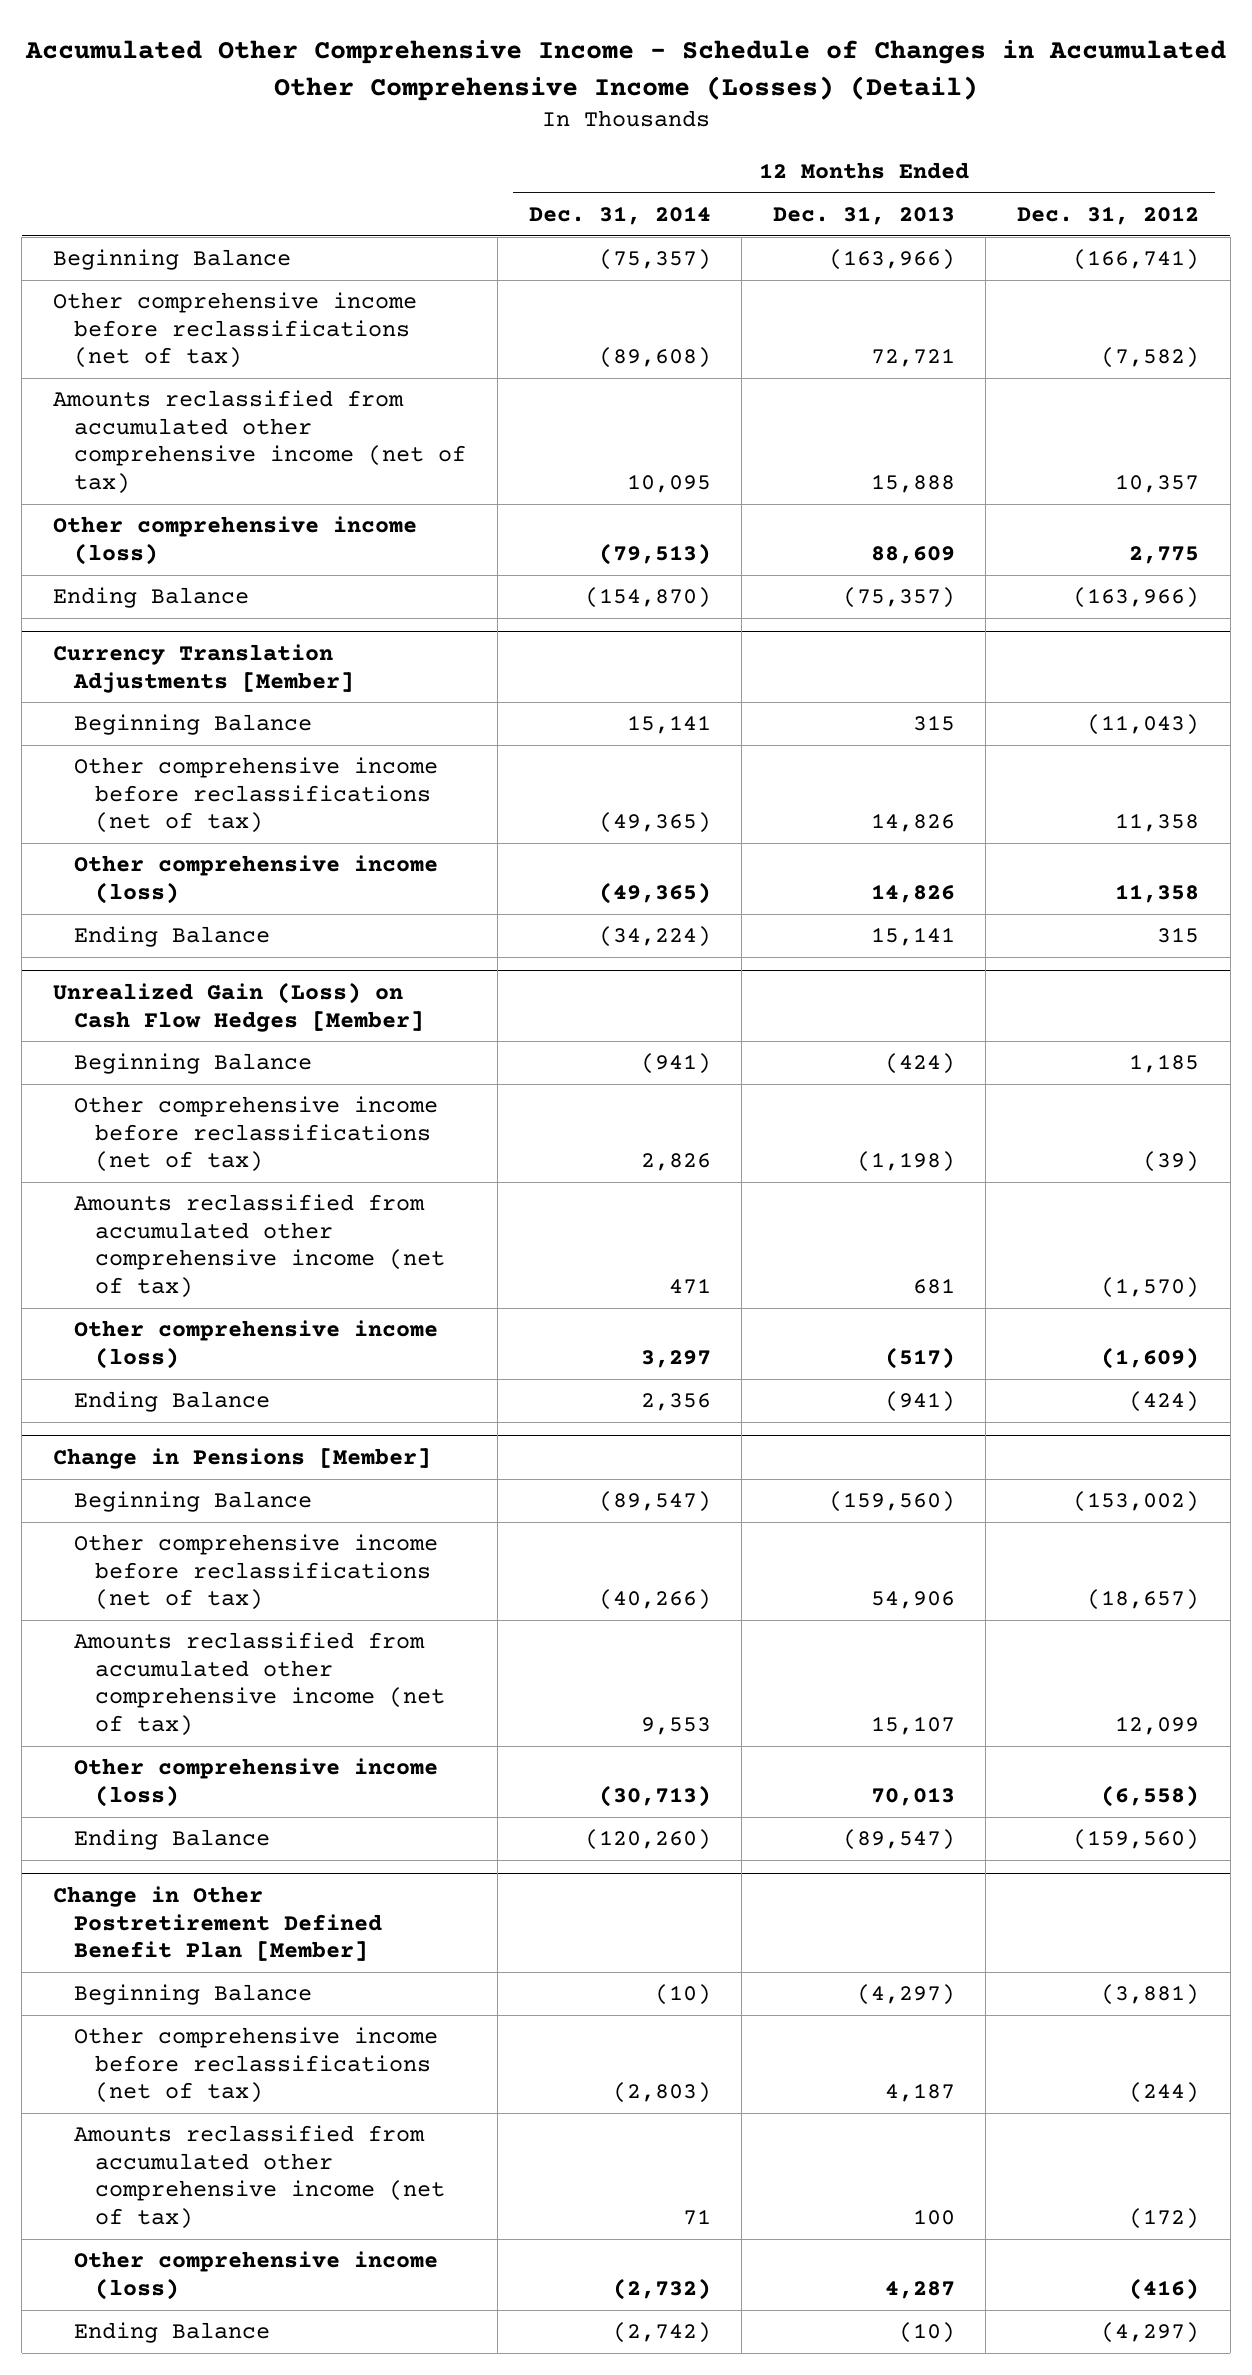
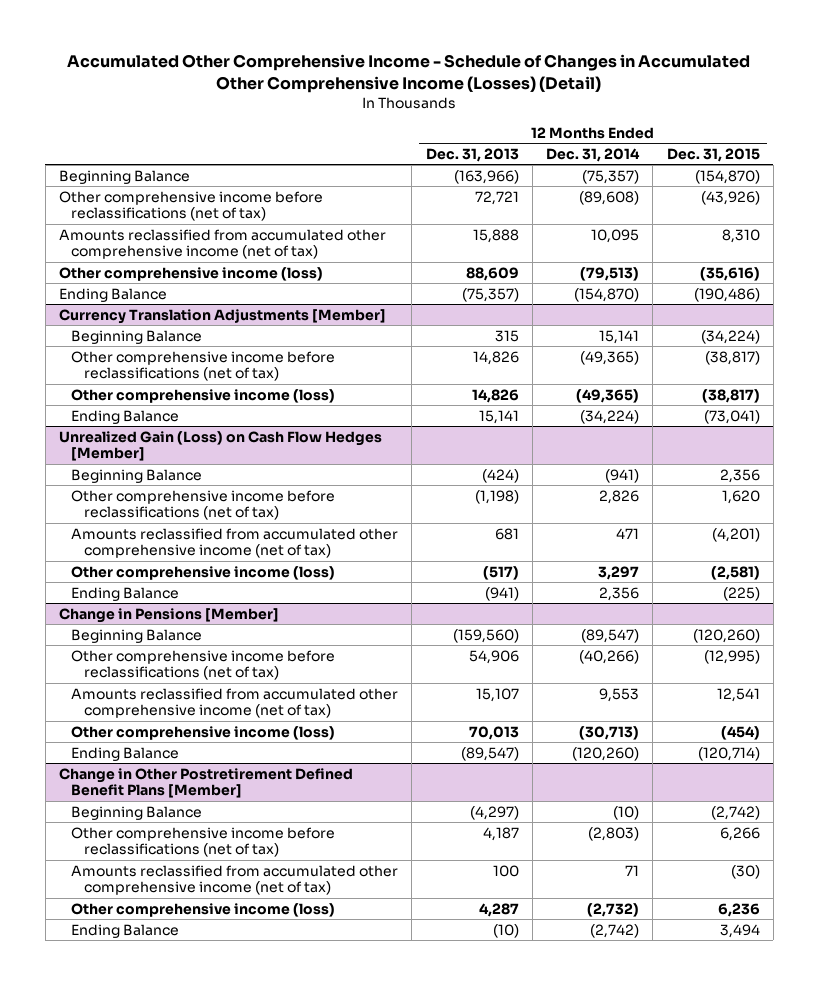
[1017,205,1200,225] Dec. 31, 2012 -> none
none -> [666,147,760,162] Dec. 31, 2015
[53,1886,383,1962] Change in Other Postretirement Defined Benefit Plan [Member] -> [58,767,353,799] Change in Other Postretirement Defined Benefit Plans [Member]

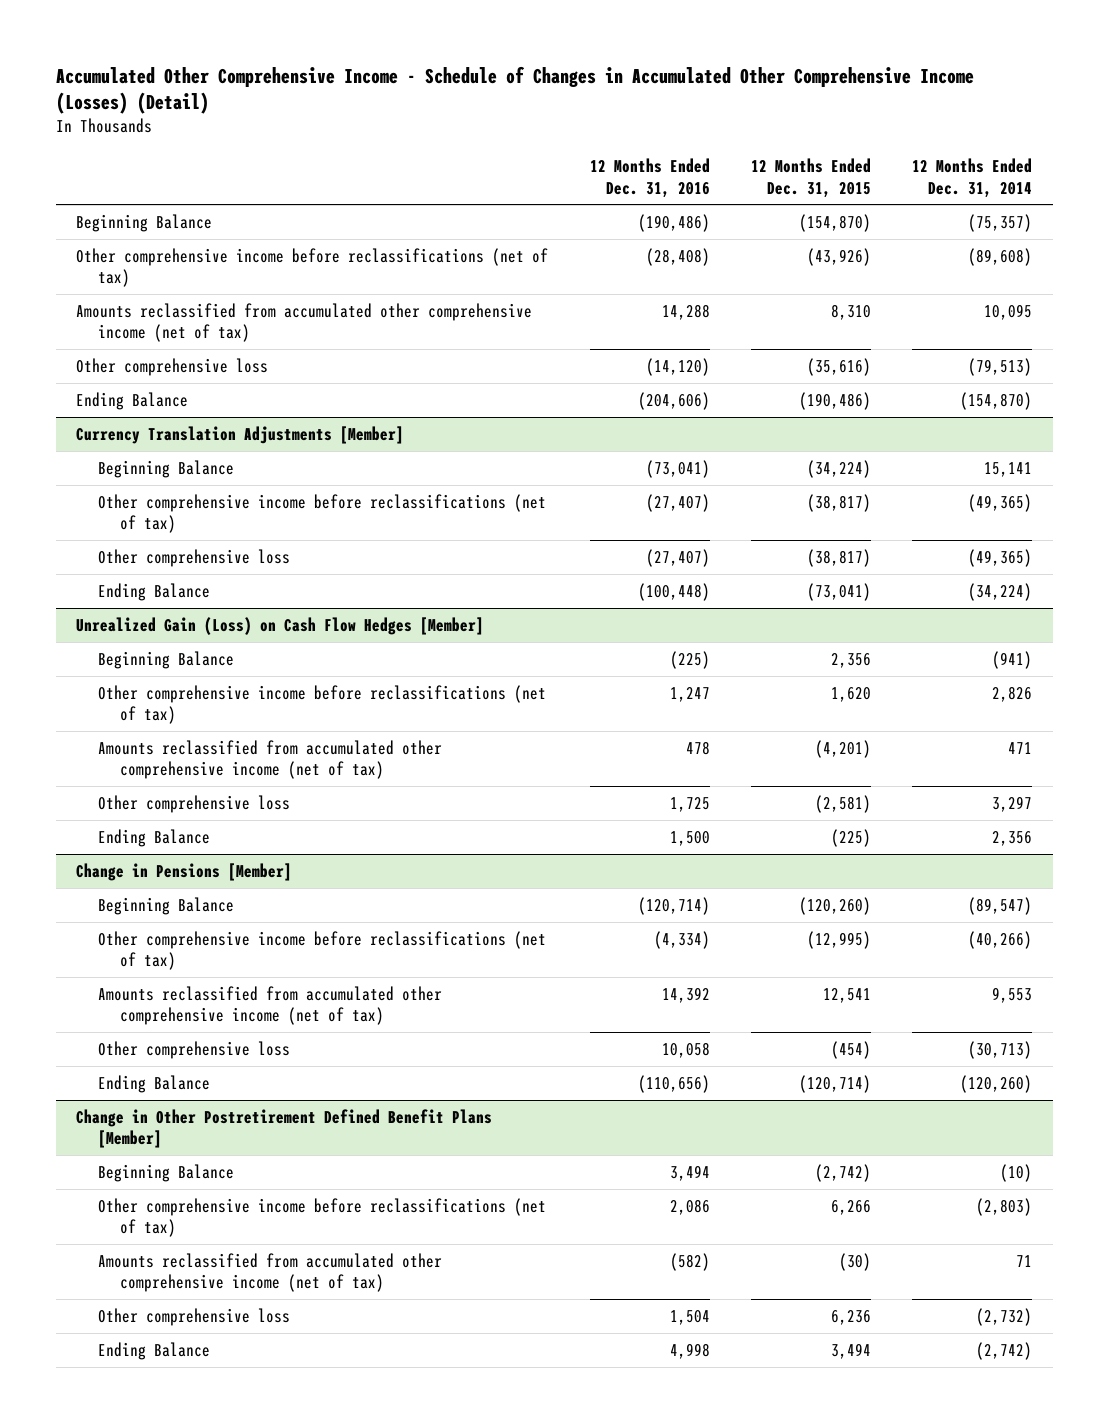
[425,147,519,162] Dec. 31, 2013 -> none
none -> [589,158,710,198] 12 Months Ended Dec. 31, 2016
[58,266,323,281] Other comprehensive income (loss) -> [76,357,269,376] Other comprehensive loss
[71,388,336,403] Other comprehensive income (loss) -> [98,548,291,567] Other comprehensive loss
[71,565,336,580] Other comprehensive income (loss) -> [98,794,291,813] Other comprehensive loss
[71,725,336,740] Other comprehensive income (loss) -> [98,1040,291,1059] Other comprehensive loss
[71,902,336,917] Other comprehensive income (loss) -> [98,1307,291,1326] Other comprehensive loss

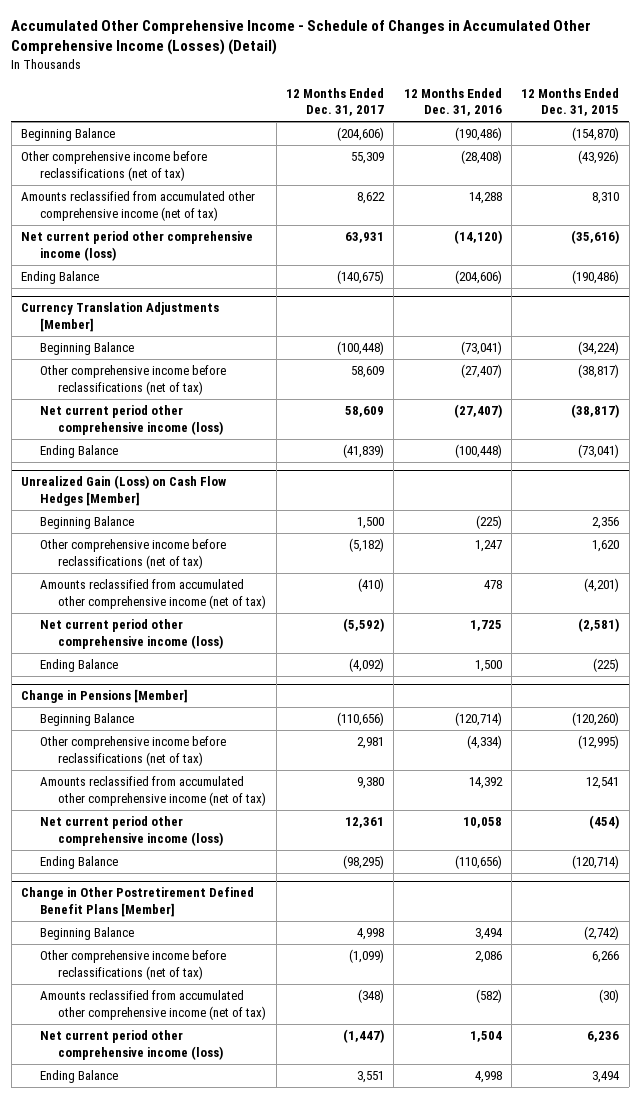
[912,158,1033,198] 12 Months Ended Dec. 31, 2014 -> none
none -> [286,87,385,117] 12 Months Ended Dec. 31, 2017
[76,357,269,376] Other comprehensive loss -> [20,231,253,261] Net current period other comprehensive income (loss)
[98,548,291,567] Other comprehensive loss -> [39,405,224,435] Net current period other comprehensive income (loss)
[98,794,291,813] Other comprehensive loss -> [39,619,224,649] Net current period other comprehensive income (loss)
[98,1040,291,1059] Other comprehensive loss -> [39,816,224,846] Net current period other comprehensive income (loss)
[98,1307,291,1326] Other comprehensive loss -> [39,1030,224,1060] Net current period other comprehensive income (loss)

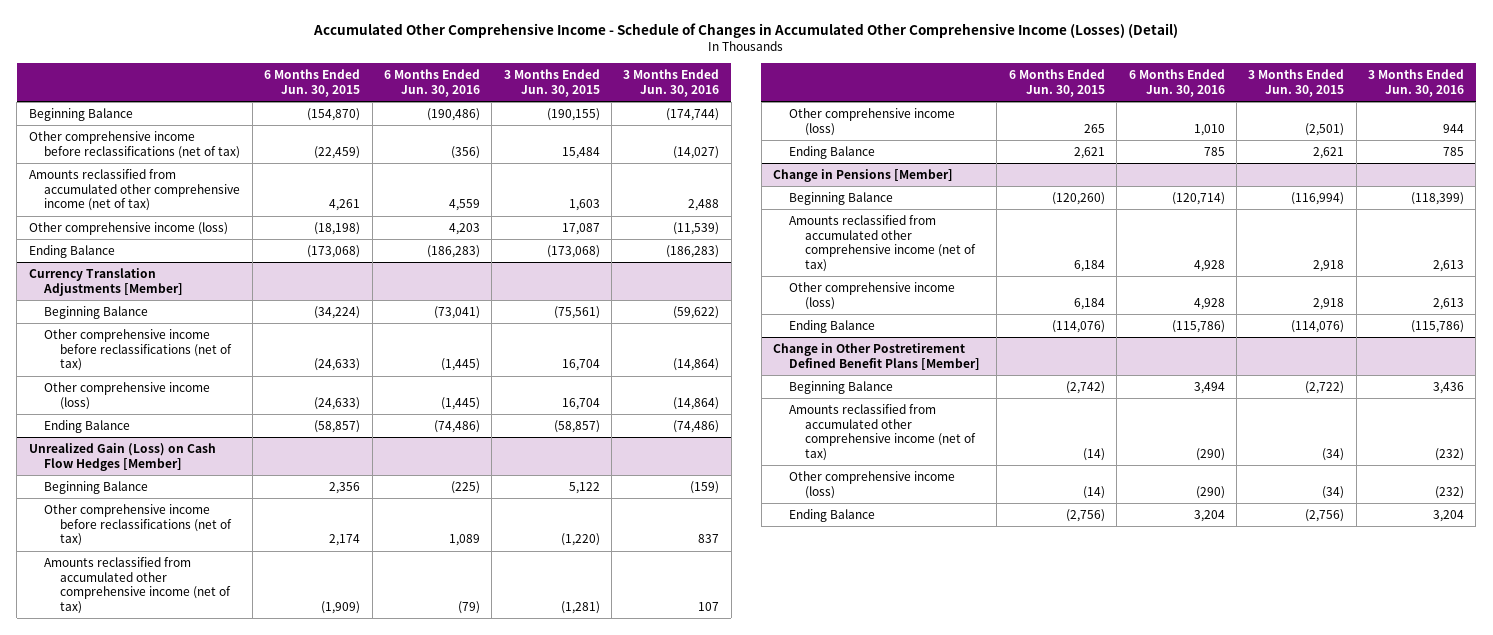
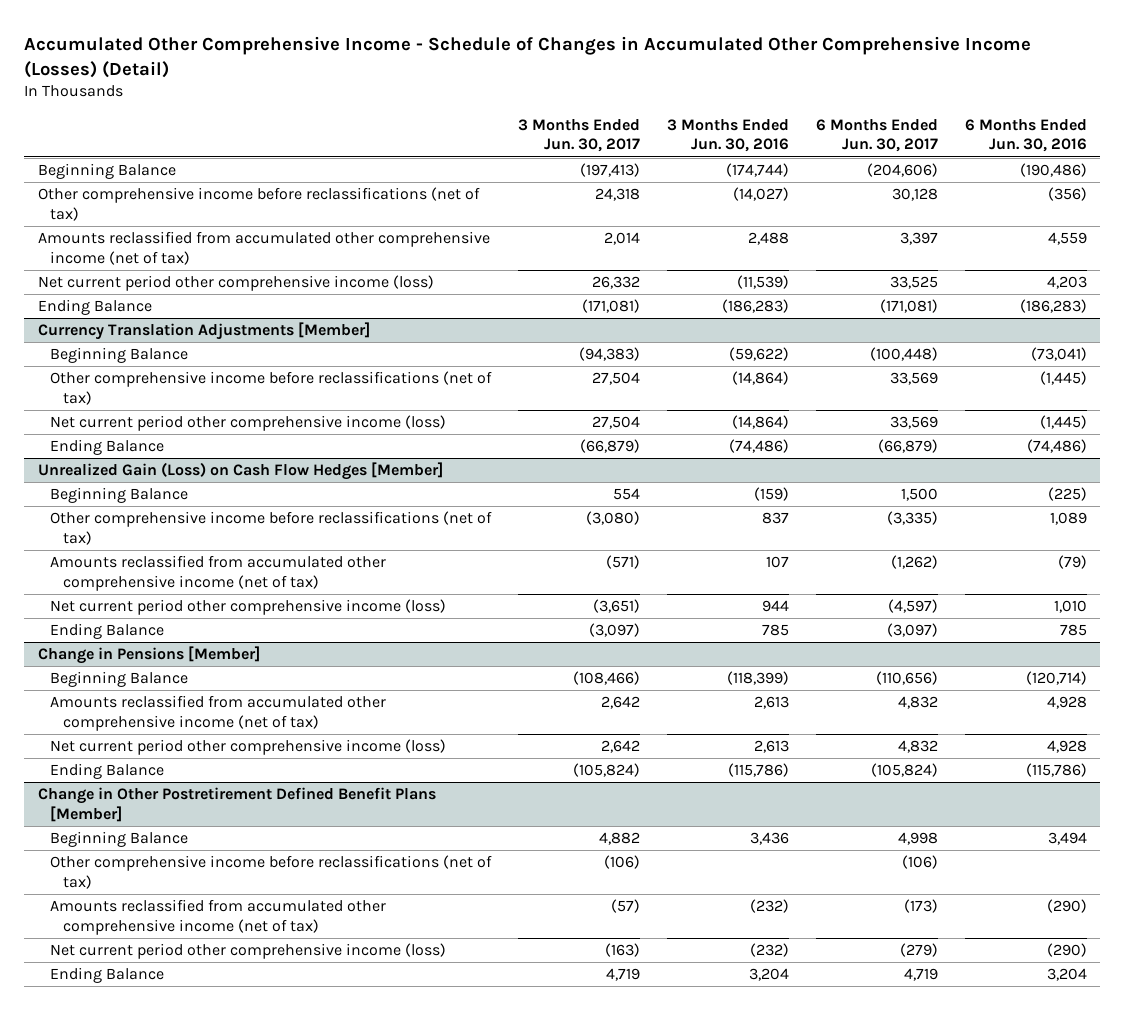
[264,69,361,97] 6 Months Ended Jun. 30, 2015 -> none
[503,69,600,97] 3 Months Ended Jun. 30, 2015 -> none
none -> [518,118,641,153] 3 Months Ended Jun. 30, 2017
none -> [815,118,938,153] 6 Months Ended Jun. 30, 2017
[28,221,228,235] Other comprehensive income (loss) -> [37,275,434,292] Net current period other comprehensive income (loss)
[44,381,211,410] Other comprehensive income (loss) -> [50,415,447,432] Net current period other comprehensive income (loss)
[788,107,955,136] Other comprehensive income (loss) -> [50,599,447,616] Net current period other comprehensive income (loss)
[788,281,955,310] Other comprehensive income (loss) -> [50,739,447,756] Net current period other comprehensive income (loss)
none -> [50,855,493,889] Other comprehensive income before reclassifications (net of tax)
[788,470,955,499] Other comprehensive income (loss) -> [50,943,447,960] Net current period other comprehensive income (loss)

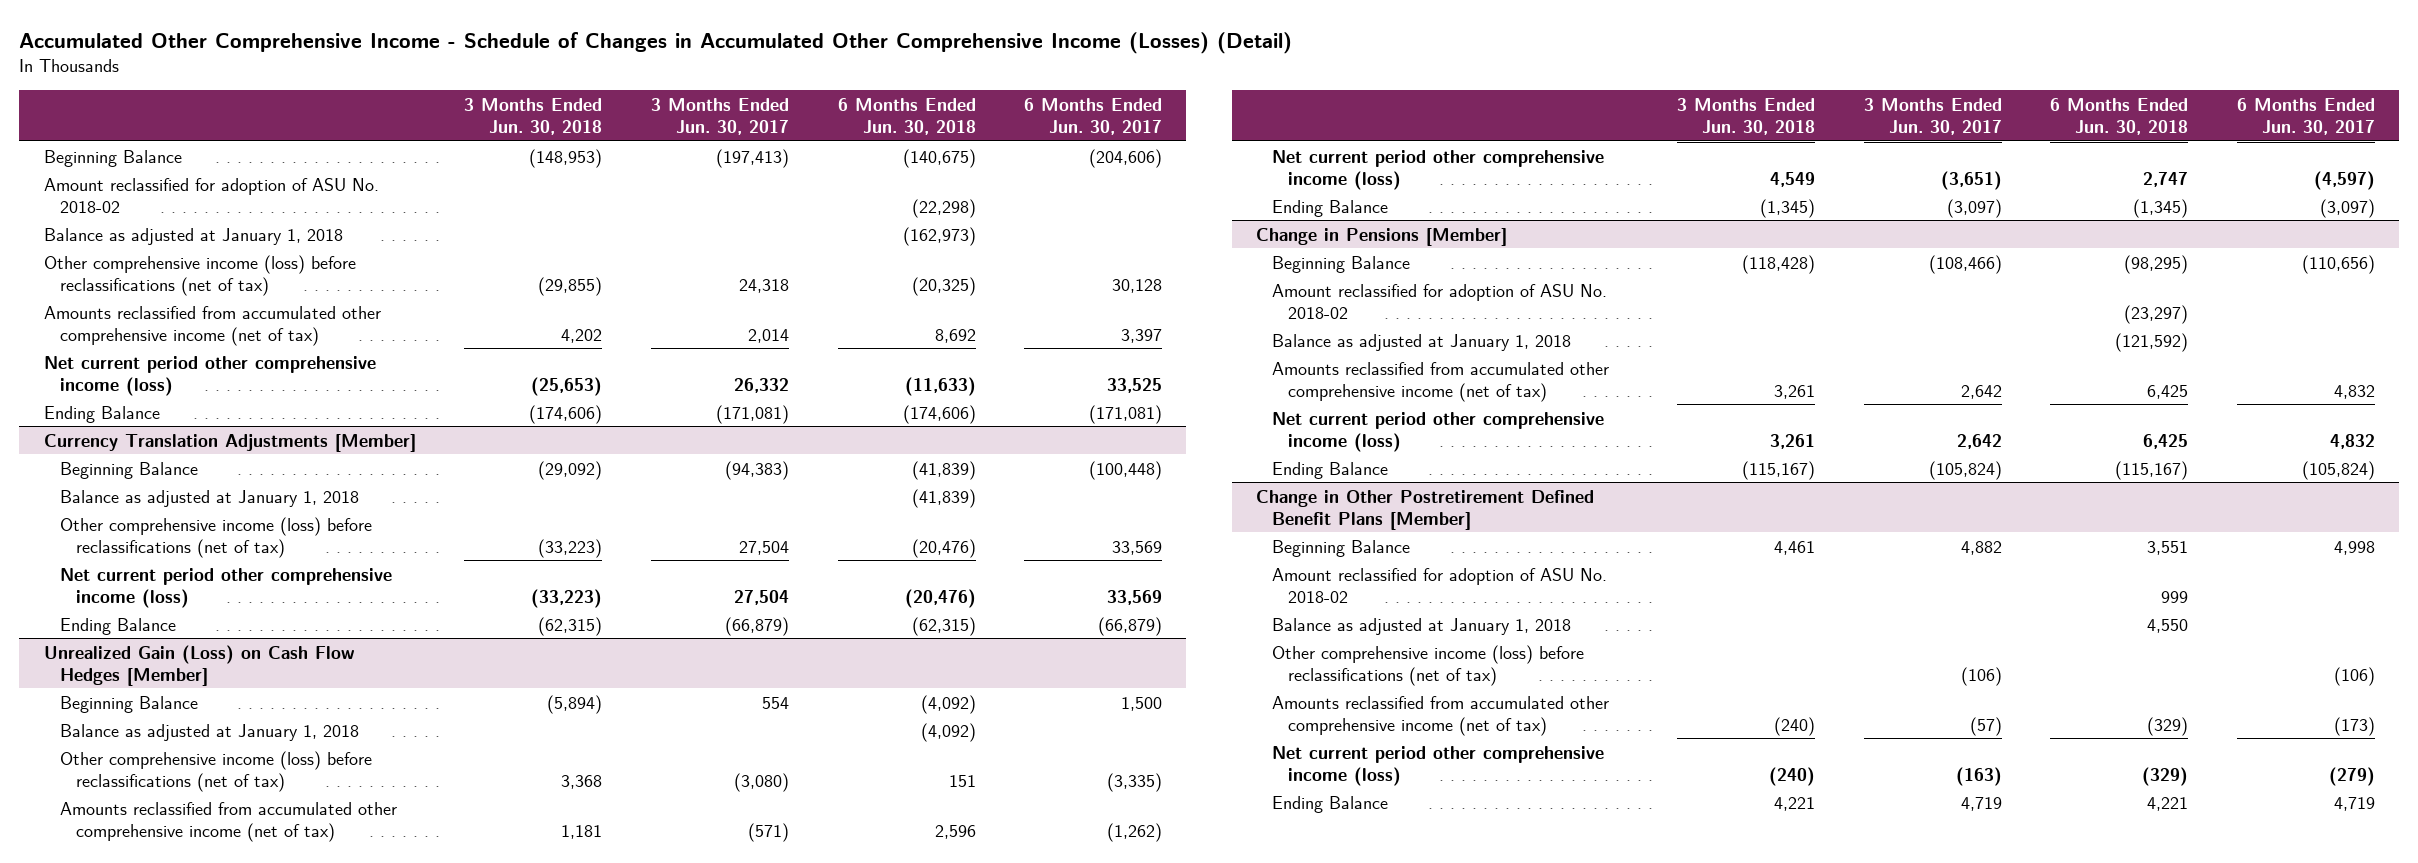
[667,118,790,153] 3 Months Ended Jun. 30, 2016 -> none
[964,118,1087,153] 6 Months Ended Jun. 30, 2016 -> none
none -> [464,97,603,136] 3 Months Ended Jun. 30, 2018
none -> [837,97,976,136] 6 Months Ended Jun. 30, 2018
none -> [43,177,379,213] Amount reclassified for adoption of ASU No. 2018-02
none -> [43,227,343,245] Balance as adjusted at January 1, 2018
[37,187,480,221] Other comprehensive income before reclassifications (net of tax) -> [43,254,356,296] Other comprehensive income (loss) before reclassifications (net of tax)
none -> [59,489,359,507] Balance as adjusted at January 1, 2018
[50,371,493,405] Other comprehensive income before reclassifications (net of tax) -> [59,516,372,558] Other comprehensive income (loss) before reclassifications (net of tax)
none -> [59,723,359,741] Balance as adjusted at January 1, 2018
[50,511,493,545] Other comprehensive income before reclassifications (net of tax) -> [59,750,372,792] Other comprehensive income (loss) before reclassifications (net of tax)
none -> [1272,283,1608,319] Amount reclassified for adoption of ASU No. 2018-02
none -> [1272,333,1572,351] Balance as adjusted at January 1, 2018
none -> [1272,567,1608,603] Amount reclassified for adoption of ASU No. 2018-02
none -> [1272,617,1572,635] Balance as adjusted at January 1, 2018
[50,855,493,889] Other comprehensive income before reclassifications (net of tax) -> [1272,644,1585,686] Other comprehensive income (loss) before reclassifications (net of tax)

